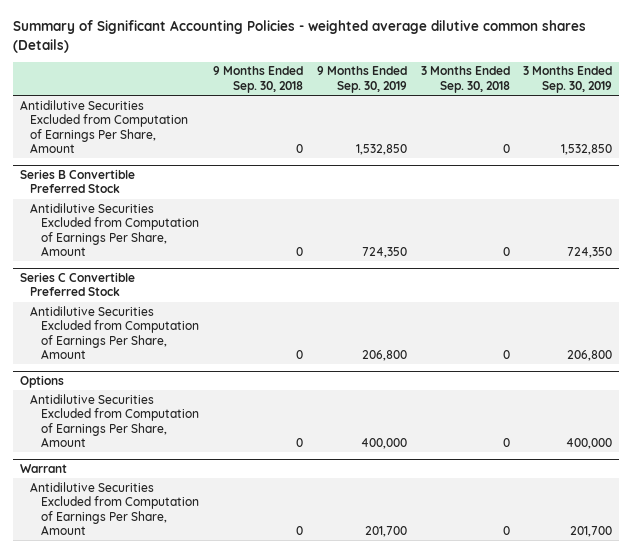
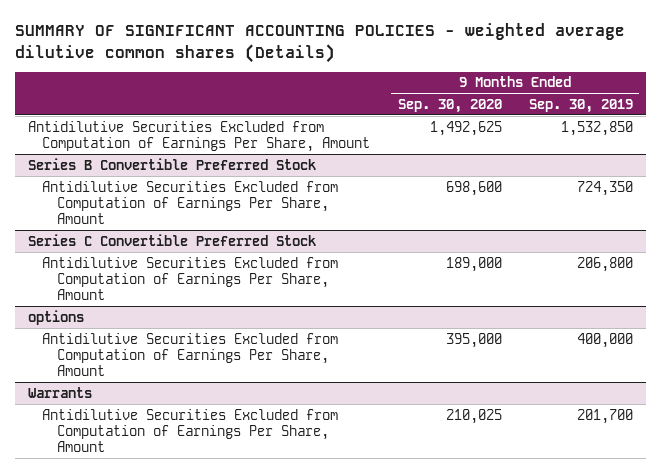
[12,20,586,53] Summary of Significant Accounting Policies - weighted average dilutive common shares (Details) -> [14,23,625,63] SUMMARY OF SIGNIFICANT ACCOUNTING POLICIES - weighted average dilutive common shares (Details)
[212,66,303,93] 9 Months Ended Sep. 30, 2018 -> none
[420,66,510,93] 3 Months Ended Sep. 30, 2018 -> none
[523,66,613,93] 3 Months Ended Sep. 30, 2019 -> none
none -> [397,98,502,113] Sep. 30, 2020
[19,374,64,388] Options -> [28,309,85,325] options
[19,463,67,473] Warrant -> [28,386,93,398] Warrants

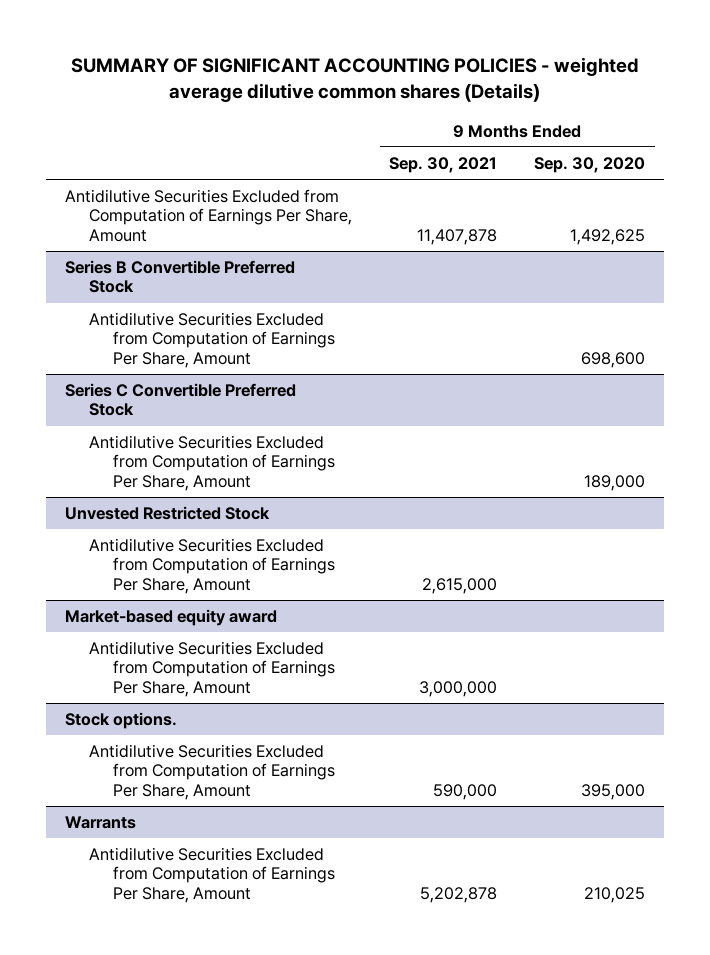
[528,98,633,113] Sep. 30, 2019 -> none
none -> [388,156,497,173] Sep. 30, 2021
none -> [64,506,270,521] Unvested Restricted Stock
none -> [88,538,335,594] Antidilutive Securities Excluded from Computation of Earnings Per Share, Amount
none -> [64,609,277,627] Market-based equity award
none -> [88,641,335,697] Antidilutive Securities Excluded from Computation of Earnings Per Share, Amount
[28,309,85,325] options -> [64,712,177,730] Stock options.

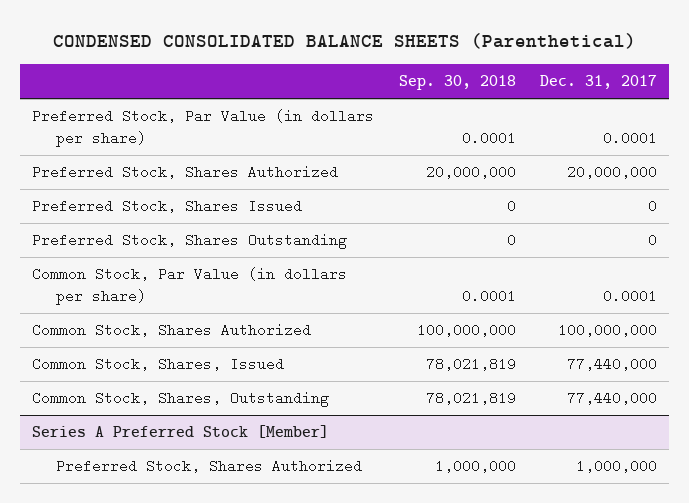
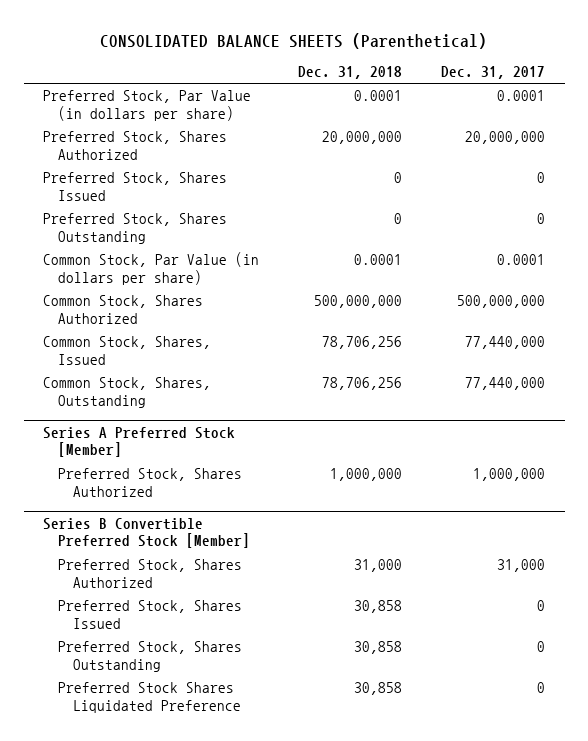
[52,32,636,49] CONDENSED CONSOLIDATED BALANCE SHEETS (Parenthetical) -> [100,32,488,49] CONSOLIDATED BALANCE SHEETS (Parenthetical)
[398,75,516,91] Sep. 30, 2018 -> none
none -> [298,66,403,80] Dec. 31, 2018
[557,323,657,338] 100,000,000 -> [457,295,546,309] 500,000,000
none -> [43,518,251,549] Series B Convertible Preferred Stock [Member]
none -> [58,559,243,588] Preferred Stock, Shares Authorized
none -> [58,600,243,629] Preferred Stock, Shares Issued
none -> [58,641,243,672] Preferred Stock, Shares Outstanding
none -> [58,682,242,713] Preferred Stock Shares Liquidated Preference

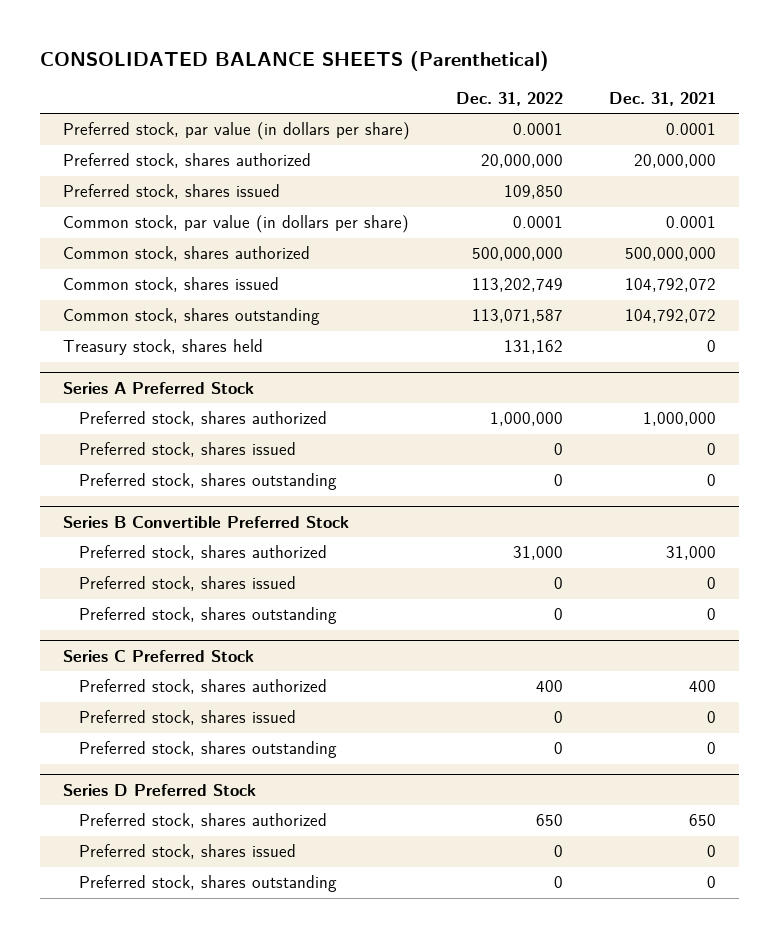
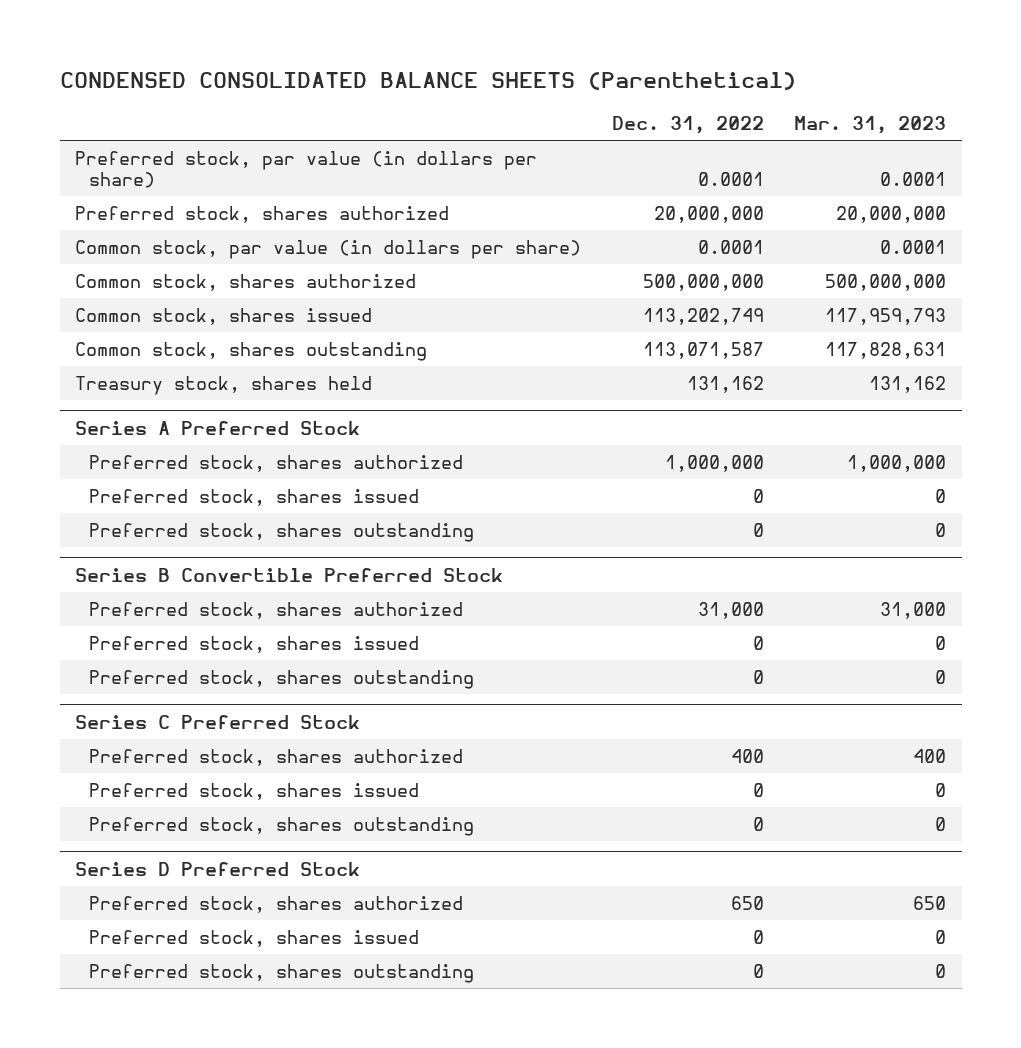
[39,50,549,71] CONSOLIDATED BALANCE SHEETS (Parenthetical) -> [59,72,796,91] CONDENSED CONSOLIDATED BALANCE SHEETS (Parenthetical)
[608,92,716,107] Dec. 31, 2021 -> none
none -> [794,116,947,135] Mar. 31, 2023
[62,184,280,200] Preferred stock, shares issued -> none

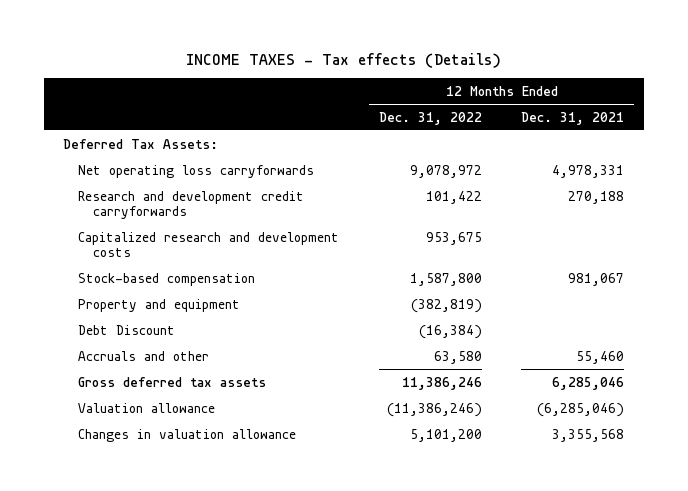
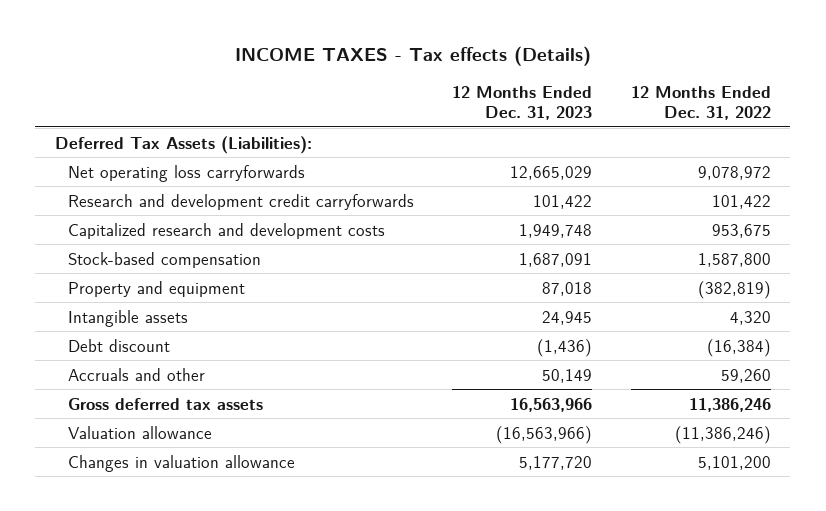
[521,111,625,125] Dec. 31, 2021 -> none
none -> [452,86,593,120] 12 Months Ended Dec. 31, 2023
[63,138,219,149] Deferred Tax Assets: -> [54,135,312,154] Deferred Tax Assets (Liabilities):
none -> [67,309,188,327] Intangible assets
[78,324,176,335] Debt Discount -> [67,338,170,352] Debt discount
[433,350,482,364] 63,580 -> [721,368,772,383] 59,260

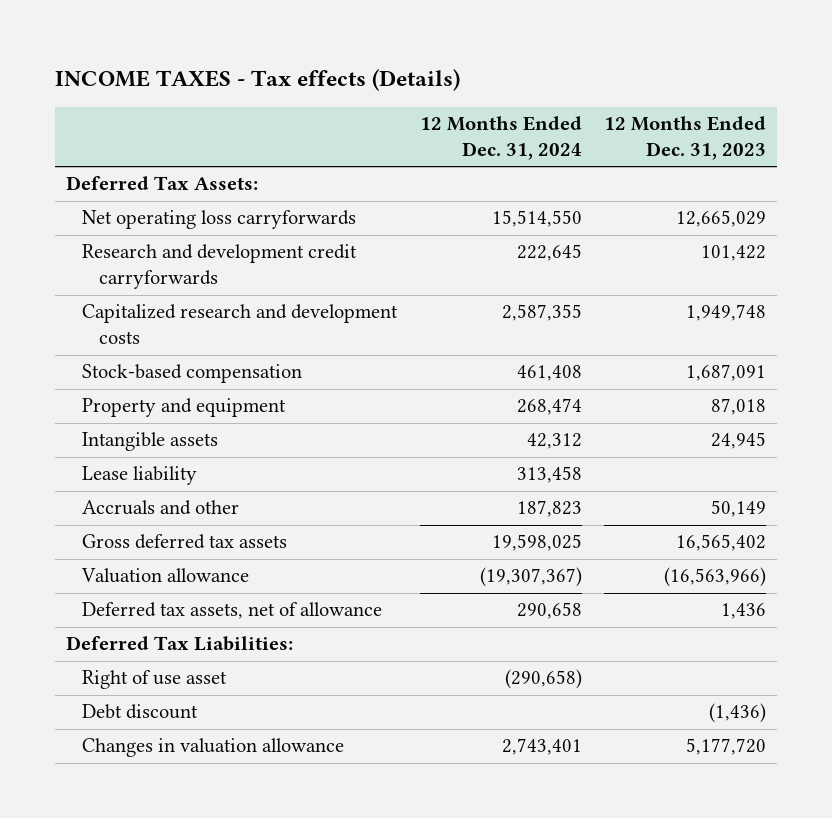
[631,86,772,120] 12 Months Ended Dec. 31, 2022 -> none
none -> [419,116,582,161] 12 Months Ended Dec. 31, 2024
[54,135,312,154] Deferred Tax Assets (Liabilities): -> [65,176,258,191] Deferred Tax Assets:
none -> [82,466,198,486] Lease liability
[510,397,593,412] 16,563,966 -> [676,534,767,552] 16,565,402
none -> [82,602,383,620] Deferred tax assets, net of allowance
none -> [65,636,293,652] Deferred Tax Liabilities:
none -> [82,670,228,690] Right of use asset
[67,338,170,352] Debt discount -> [82,704,199,720] Debt discount

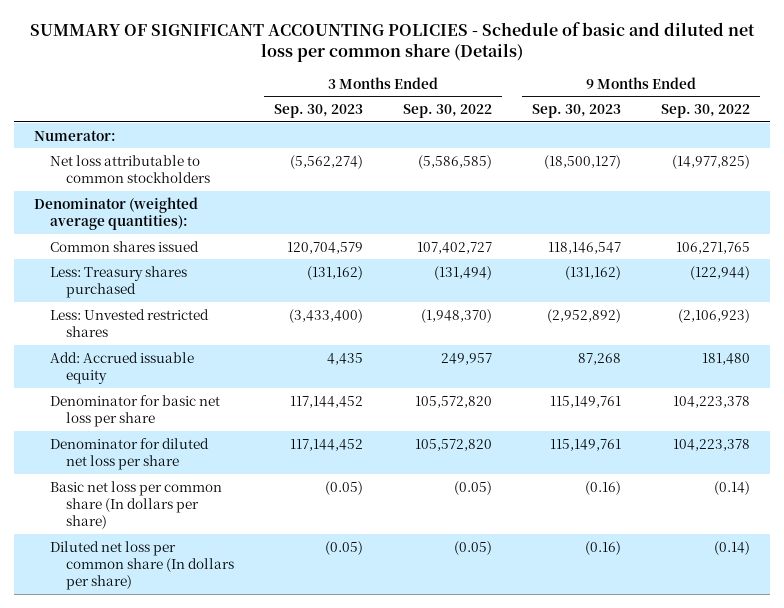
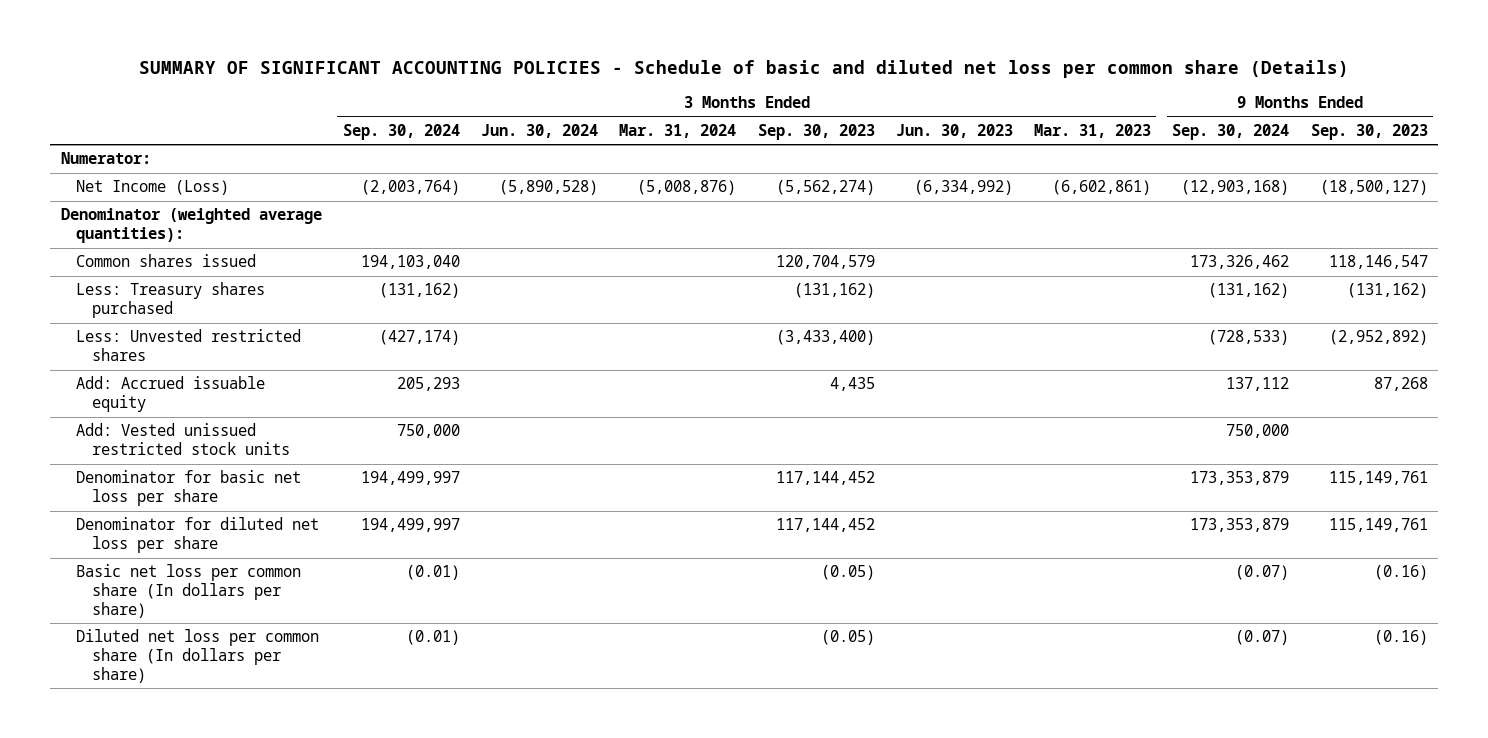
[402,103,492,118] Sep. 30, 2022 -> none
[660,103,750,118] Sep. 30, 2022 -> none
none -> [342,124,460,141] Sep. 30, 2024
none -> [481,124,599,139] Jun. 30, 2024
none -> [619,124,737,139] Mar. 31, 2024
none -> [895,124,1013,139] Jun. 30, 2023
none -> [1034,124,1152,139] Mar. 31, 2023
none -> [1172,124,1290,141] Sep. 30, 2024
[50,154,211,183] Net loss attributable to common stockholders -> [76,180,230,196] Net Income (Loss)
none -> [76,423,290,456] Add: Vested unissued restricted stock units

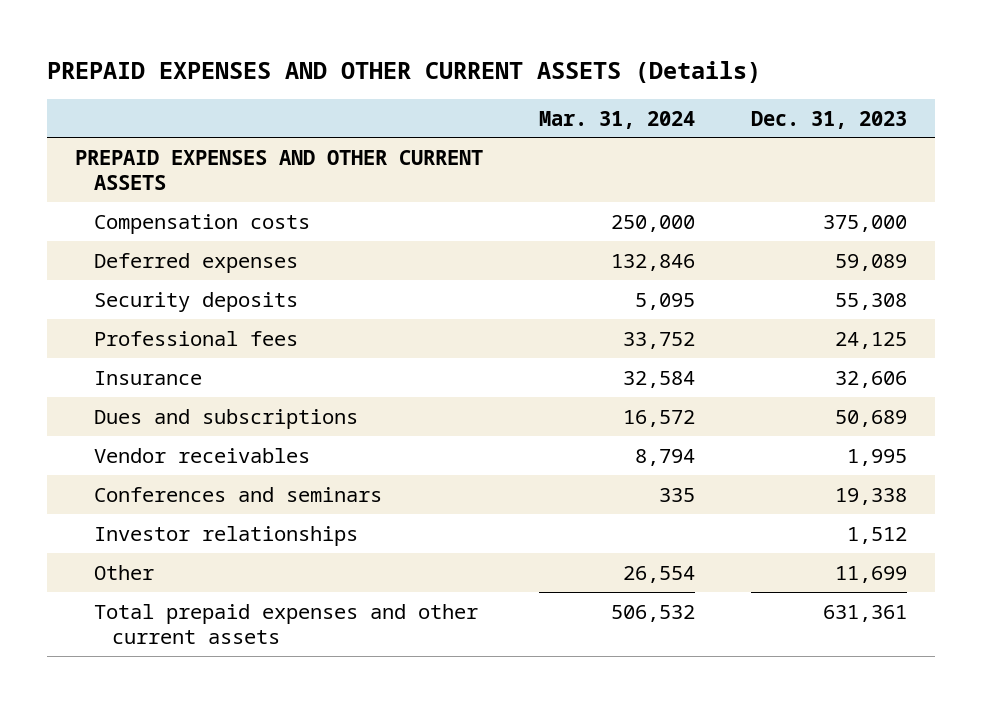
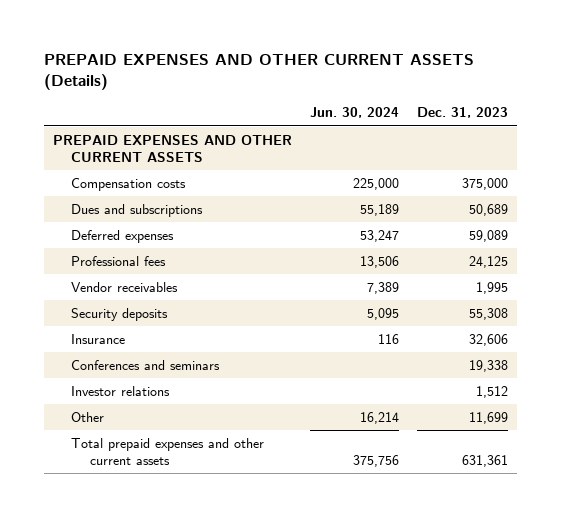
[538,110,695,129] Mar. 31, 2024 -> none
none -> [309,107,399,119] Jun. 30, 2024
[93,408,358,429] Dues and subscriptions -> [71,203,204,217] Dues and subscriptions
[93,291,298,312] Security deposits -> [71,307,169,321] Security deposits
[93,370,202,385] Insurance -> [71,333,126,344] Insurance
[93,525,358,546] Investor relationships -> [71,385,171,396] Investor relations

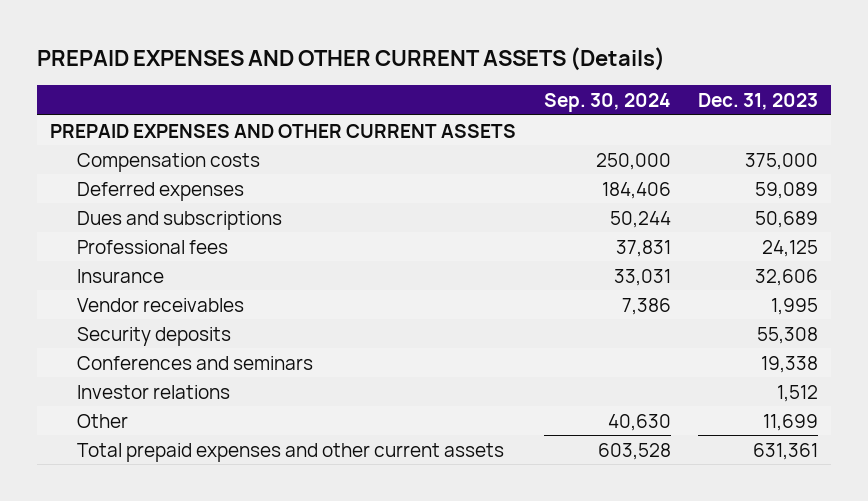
[309,107,399,119] Jun. 30, 2024 -> none
none -> [543,92,671,112] Sep. 30, 2024
[71,203,204,217] Dues and subscriptions -> [76,210,282,230] Dues and subscriptions
[71,333,126,344] Insurance -> [76,268,164,283] Insurance

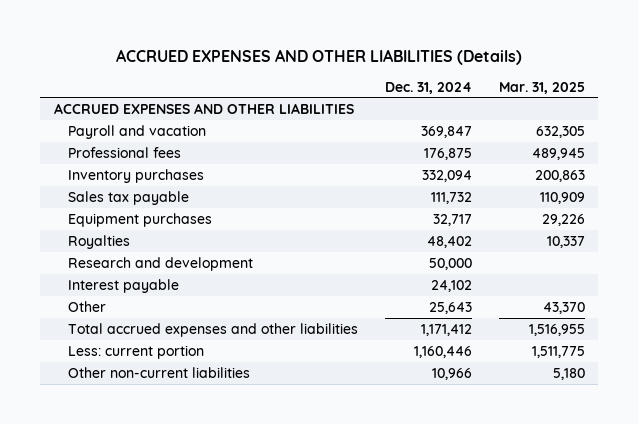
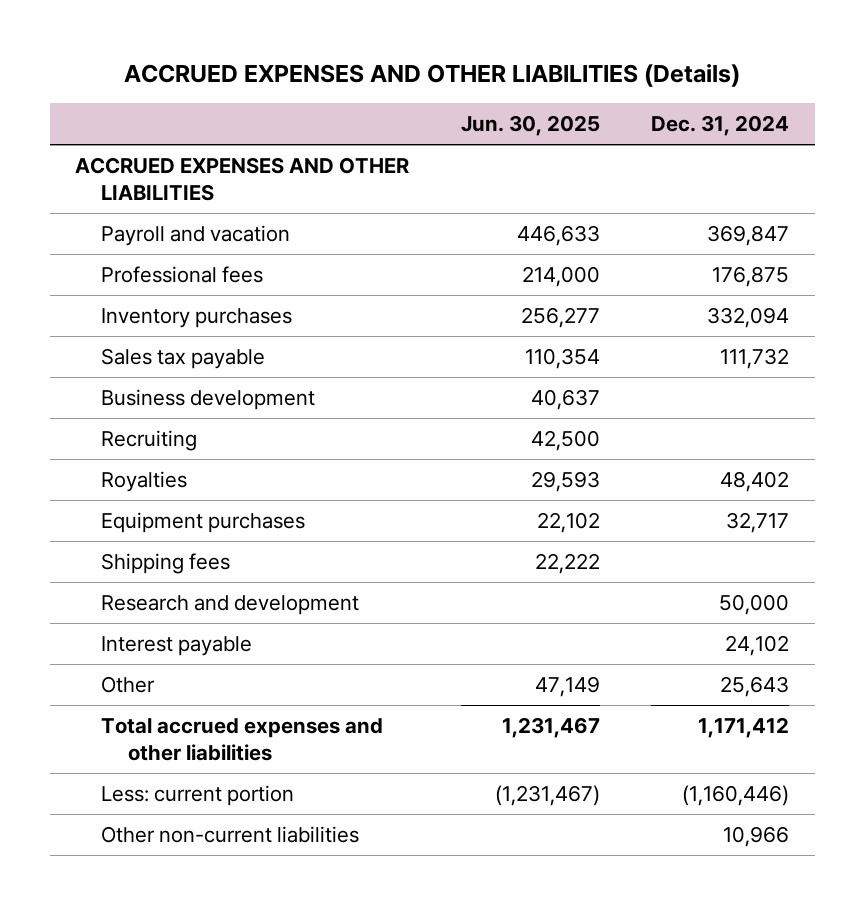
[498,81,585,94] Mar. 31, 2025 -> none
none -> [460,115,600,137] Jun. 30, 2025
none -> [101,388,316,410] Business development
none -> [101,429,198,451] Recruiting
[68,212,213,227] Equipment purchases -> [101,511,306,533] Equipment purchases
none -> [101,552,231,574] Shipping fees
[413,345,472,358] 1,160,446 -> [682,784,790,806] (1,160,446)

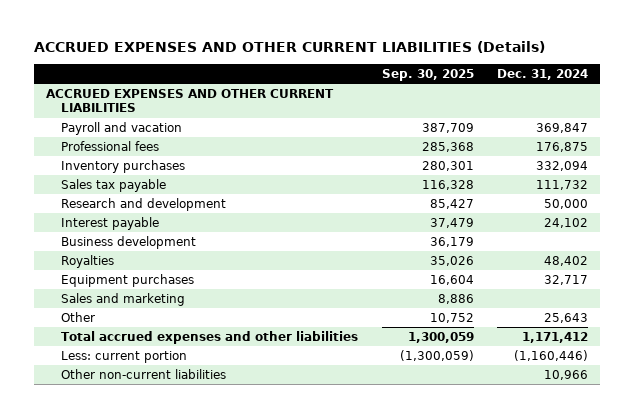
[124,64,741,88] ACCRUED EXPENSES AND OTHER LIABILITIES (Details) -> [34,41,546,54] ACCRUED EXPENSES AND OTHER CURRENT LIABILITIES (Details)
[460,115,600,137] Jun. 30, 2025 -> none
none -> [381,68,474,81] Sep. 30, 2025
[75,156,410,201] ACCRUED EXPENSES AND OTHER LIABILITIES -> [46,88,335,113] ACCRUED EXPENSES AND OTHER CURRENT LIABILITIES
[101,594,360,615] Research and development -> [61,197,227,211] Research and development
[101,635,253,656] Interest payable -> [61,216,160,230] Interest payable
[101,429,198,451] Recruiting -> none
[101,552,231,574] Shipping fees -> none
none -> [61,292,186,306] Sales and marketing

